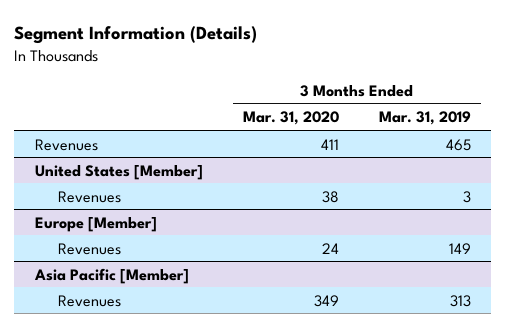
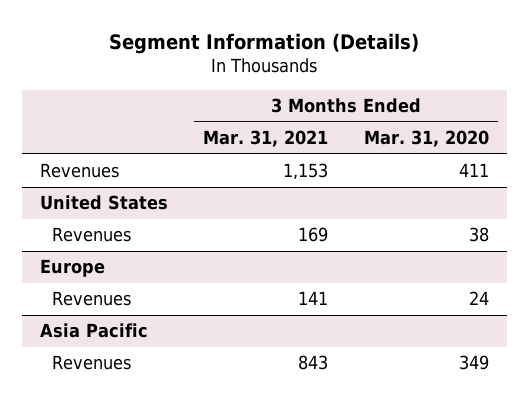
[379,111,472,126] Mar. 31, 2019 -> none
none -> [203,130,329,148] Mar. 31, 2021
[34,164,203,180] United States [Member] -> [39,195,168,211] United States
[34,216,157,232] Europe [Member] -> [39,259,105,278] Europe
[33,267,189,284] Asia Pacific [Member] -> [39,323,148,339] Asia Pacific

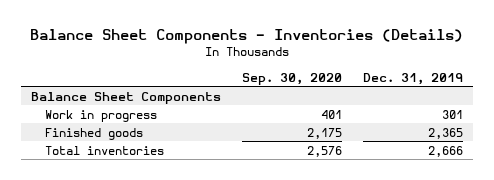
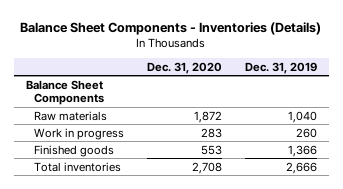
[241,72,342,85] Sep. 30, 2020 -> none
none -> [147,61,223,74] Dec. 31, 2020
none -> [34,110,108,121] Raw materials
[441,109,463,119] 301 -> [296,127,318,138] 260
[427,127,463,139] 2,365 -> [288,144,318,157] 1,366

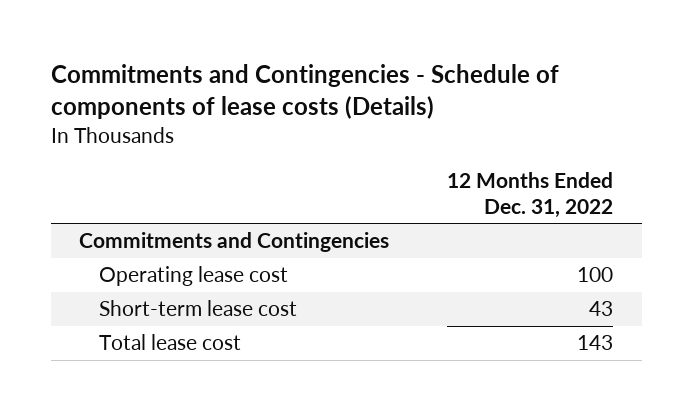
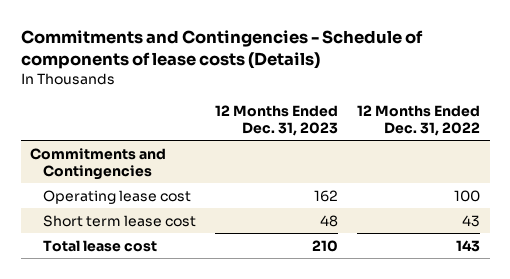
none -> [214,104,338,136] 12 Months Ended Dec. 31, 2023
[99,300,298,317] Short-term lease cost -> [42,214,196,227] Short term lease cost

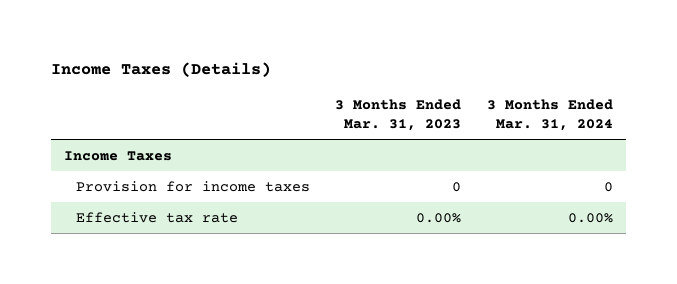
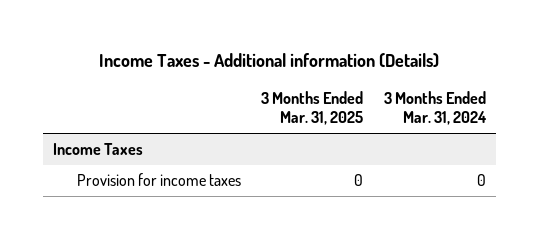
[51,62,272,78] Income Taxes (Details) -> [99,53,440,69] Income Taxes - Additional information (Details)
[335,99,462,132] 3 Months Ended Mar. 31, 2023 -> none
none -> [261,91,364,126] 3 Months Ended Mar. 31, 2025
[75,211,238,223] Effective tax rate -> none

